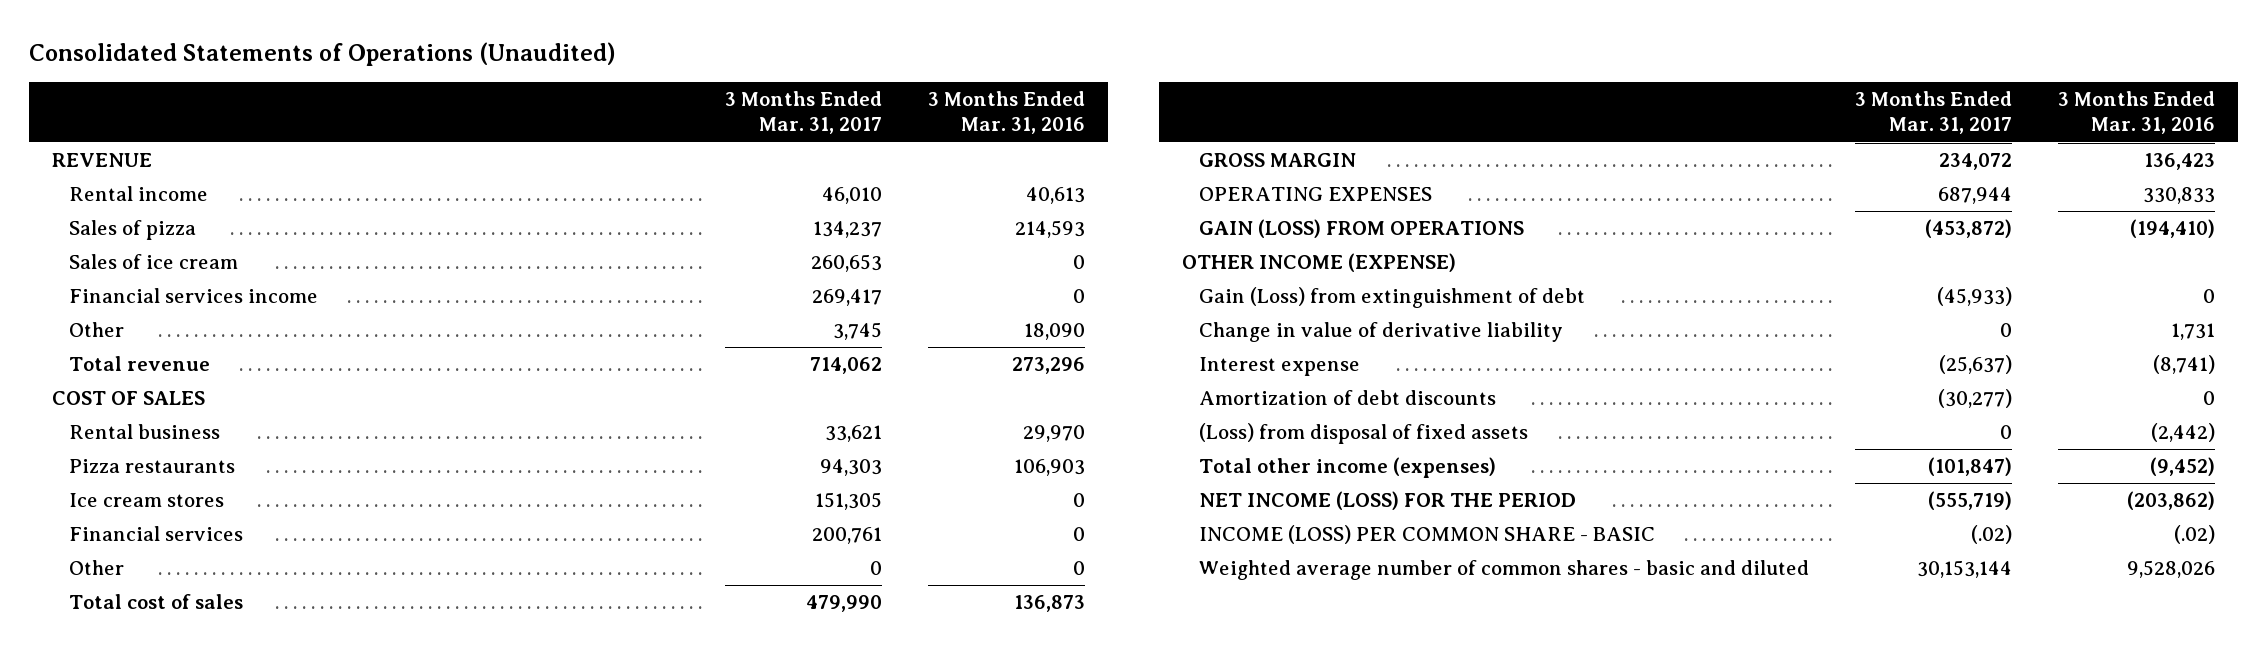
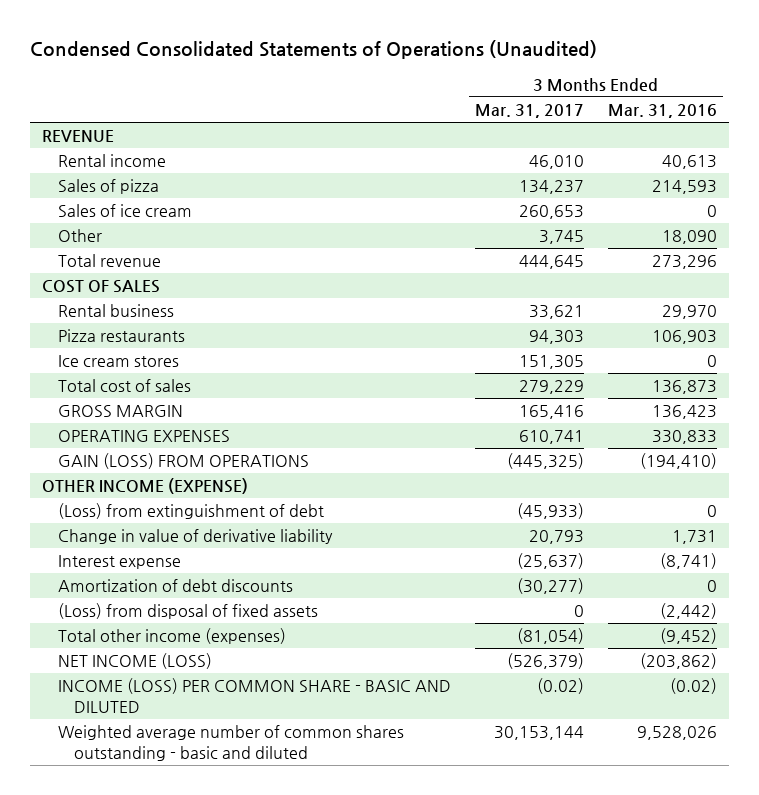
[29,42,617,67] Consolidated Statements of Operations (Unaudited) -> [30,40,598,60] Condensed Consolidated Statements of Operations (Unaudited)
[68,288,318,304] Financial services income -> none
[809,357,882,375] 714,062 -> [518,255,584,270] 444,645
[68,526,243,542] Financial services -> none
[68,560,124,576] Other -> none
[805,595,882,613] 479,990 -> [518,380,584,395] 279,229
[1939,153,2013,171] 234,072 -> [518,405,584,420] 165,416
[1938,187,2013,205] 687,944 -> [518,430,584,445] 610,741
[1925,219,2013,239] (453,872) -> [506,453,584,470] (445,325)
[1199,287,1586,309] Gain (Loss) from extinguishment of debt -> [57,503,324,520] (Loss) from extinguishment of debt
[2000,323,2013,338] 0 -> [528,530,584,545] 20,793
[1928,457,2013,477] (101,847) -> [516,628,584,645] (81,054)
[1199,491,1577,511] NET INCOME (LOSS) FOR THE PERIOD -> [57,653,212,670] NET INCOME (LOSS)
[1928,491,2013,511] (555,719) -> [506,653,584,670] (526,379)
[1199,525,1656,545] INCOME (LOSS) PER COMMON SHARE - BASIC -> [57,678,451,713] INCOME (LOSS) PER COMMON SHARE - BASIC AND DILUTED
[1971,525,2013,545] (.02) -> [536,678,584,695] (0.02)
[2174,525,2216,545] (.02) -> [669,678,717,695] (0.02)
[1199,560,1810,581] Weighted average number of common shares - basic and diluted -> [57,725,404,761] Weighted average number of common shares outstanding - basic and diluted

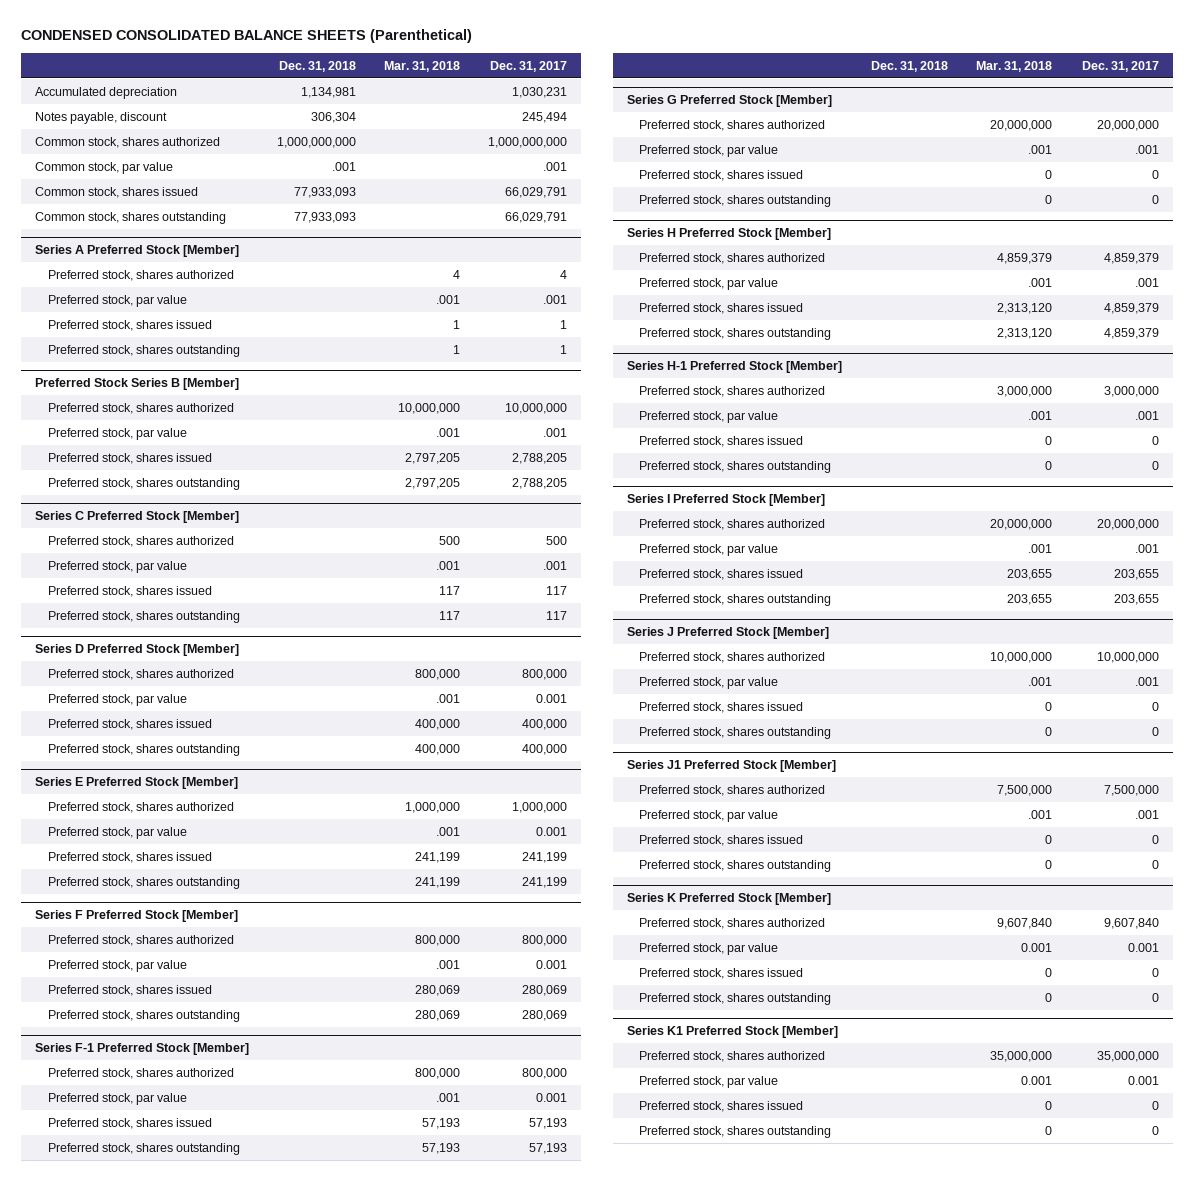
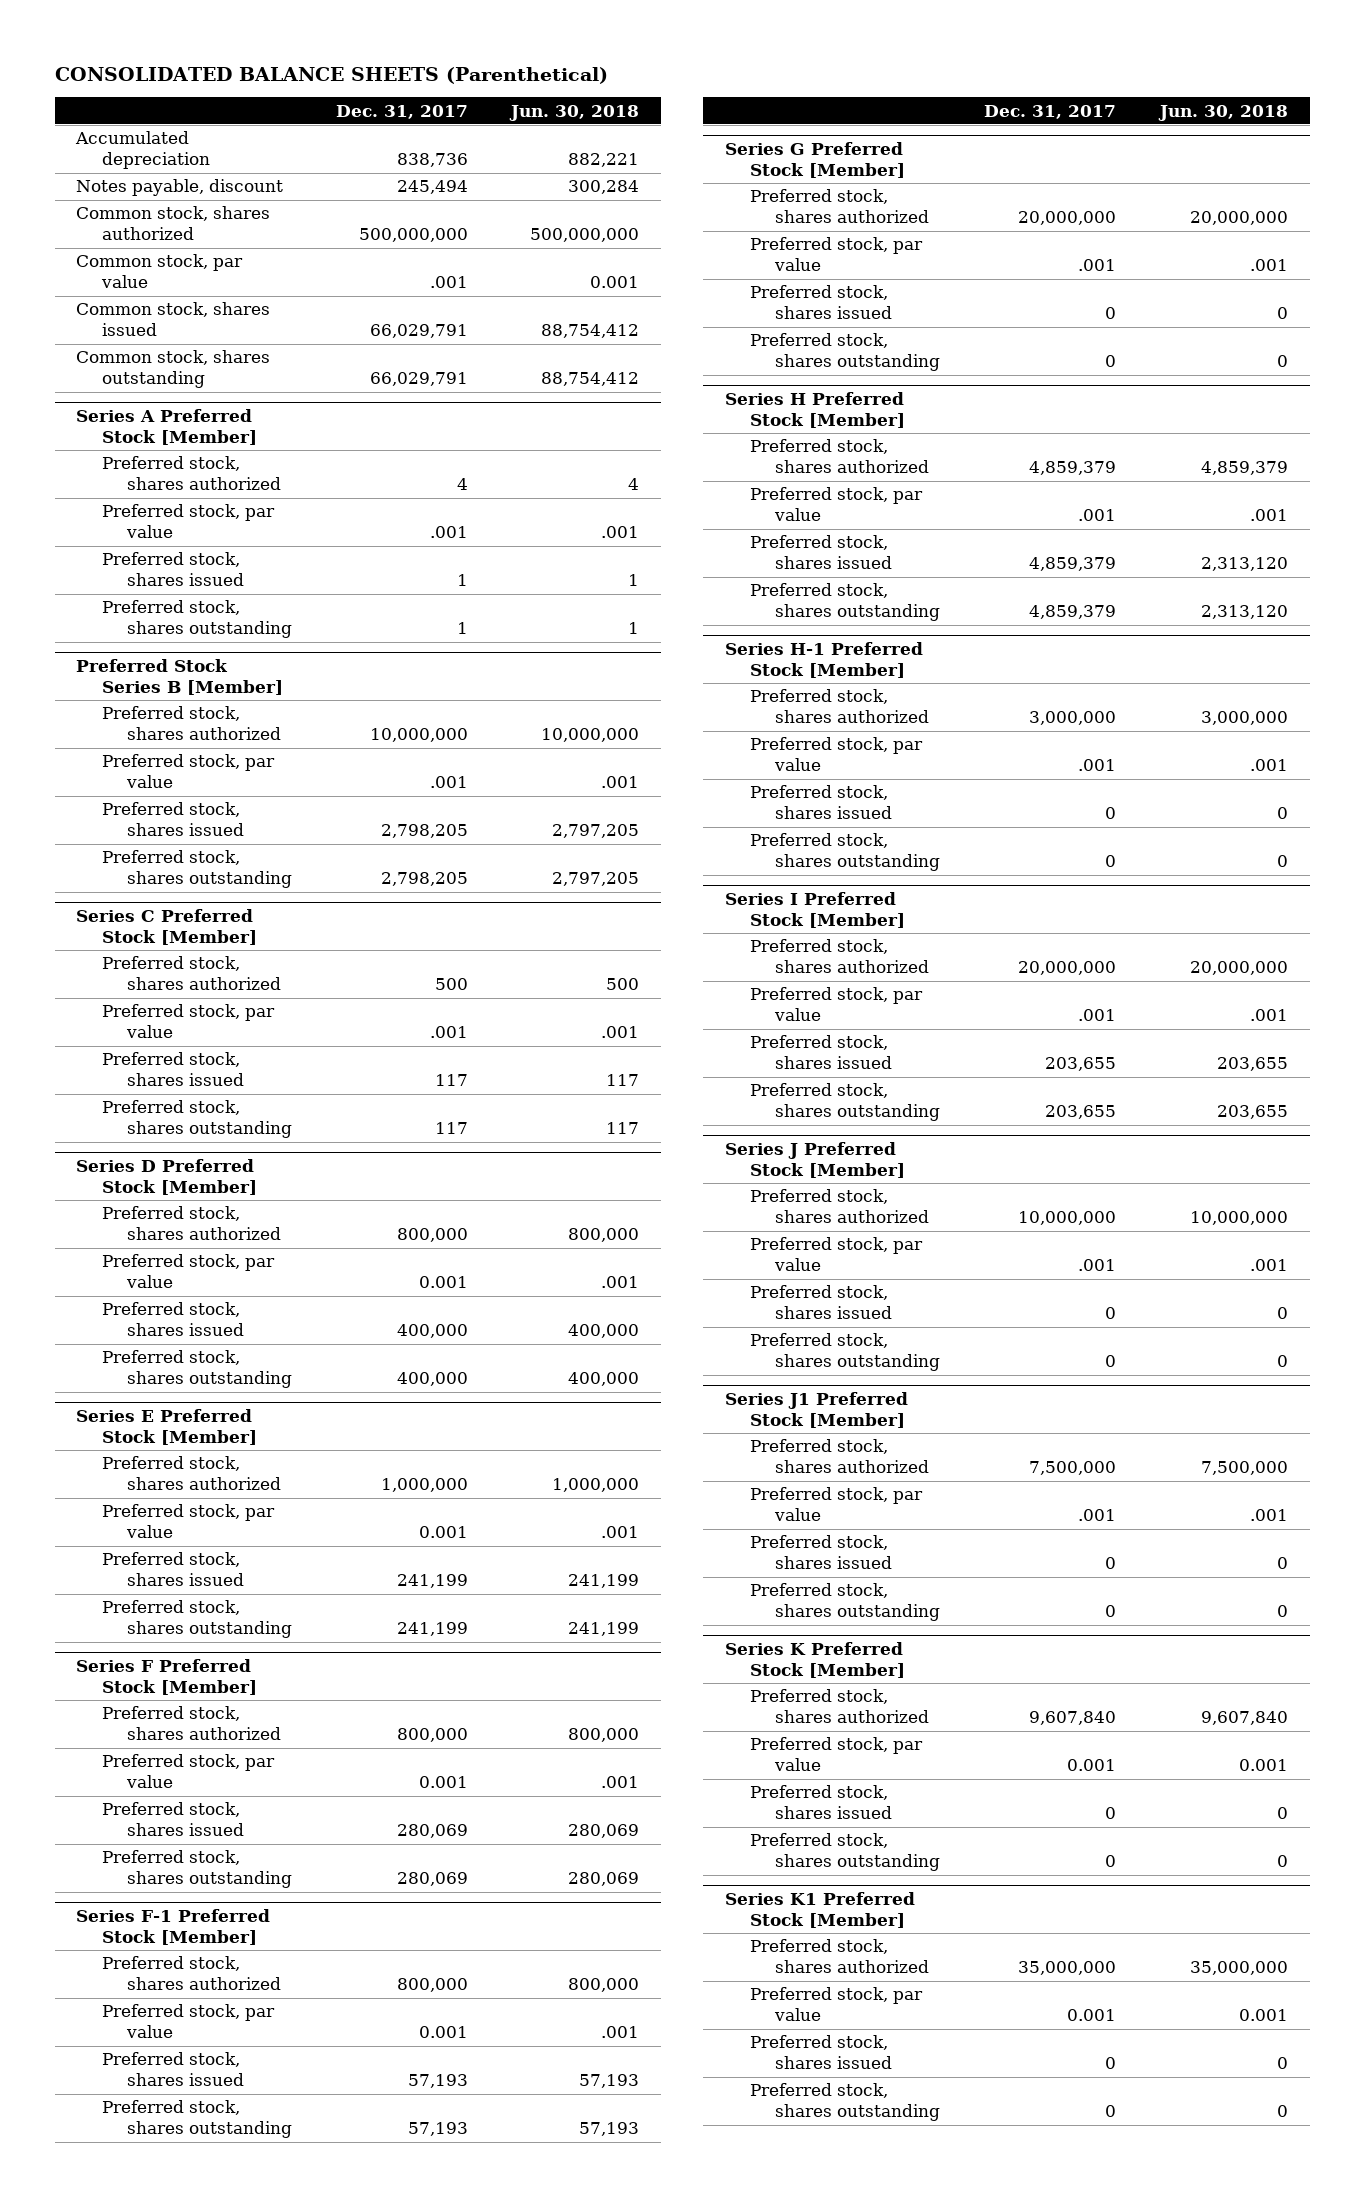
[20,29,472,44] CONDENSED CONSOLIDATED BALANCE SHEETS (Parenthetical) -> [54,66,608,84] CONSOLIDATED BALANCE SHEETS (Parenthetical)
[279,60,357,72] Dec. 31, 2018 -> none
[384,60,461,72] Mar. 31, 2018 -> none
none -> [509,104,640,121] Jun. 30, 2018
[512,86,568,98] 1,030,231 -> [396,153,468,168] 838,736
[488,136,568,148] 1,000,000,000 -> [358,228,468,243] 500,000,000
[512,452,568,464] 2,788,205 -> [380,824,468,839] 2,798,205
[512,477,568,489] 2,788,205 -> [380,872,468,887] 2,798,205

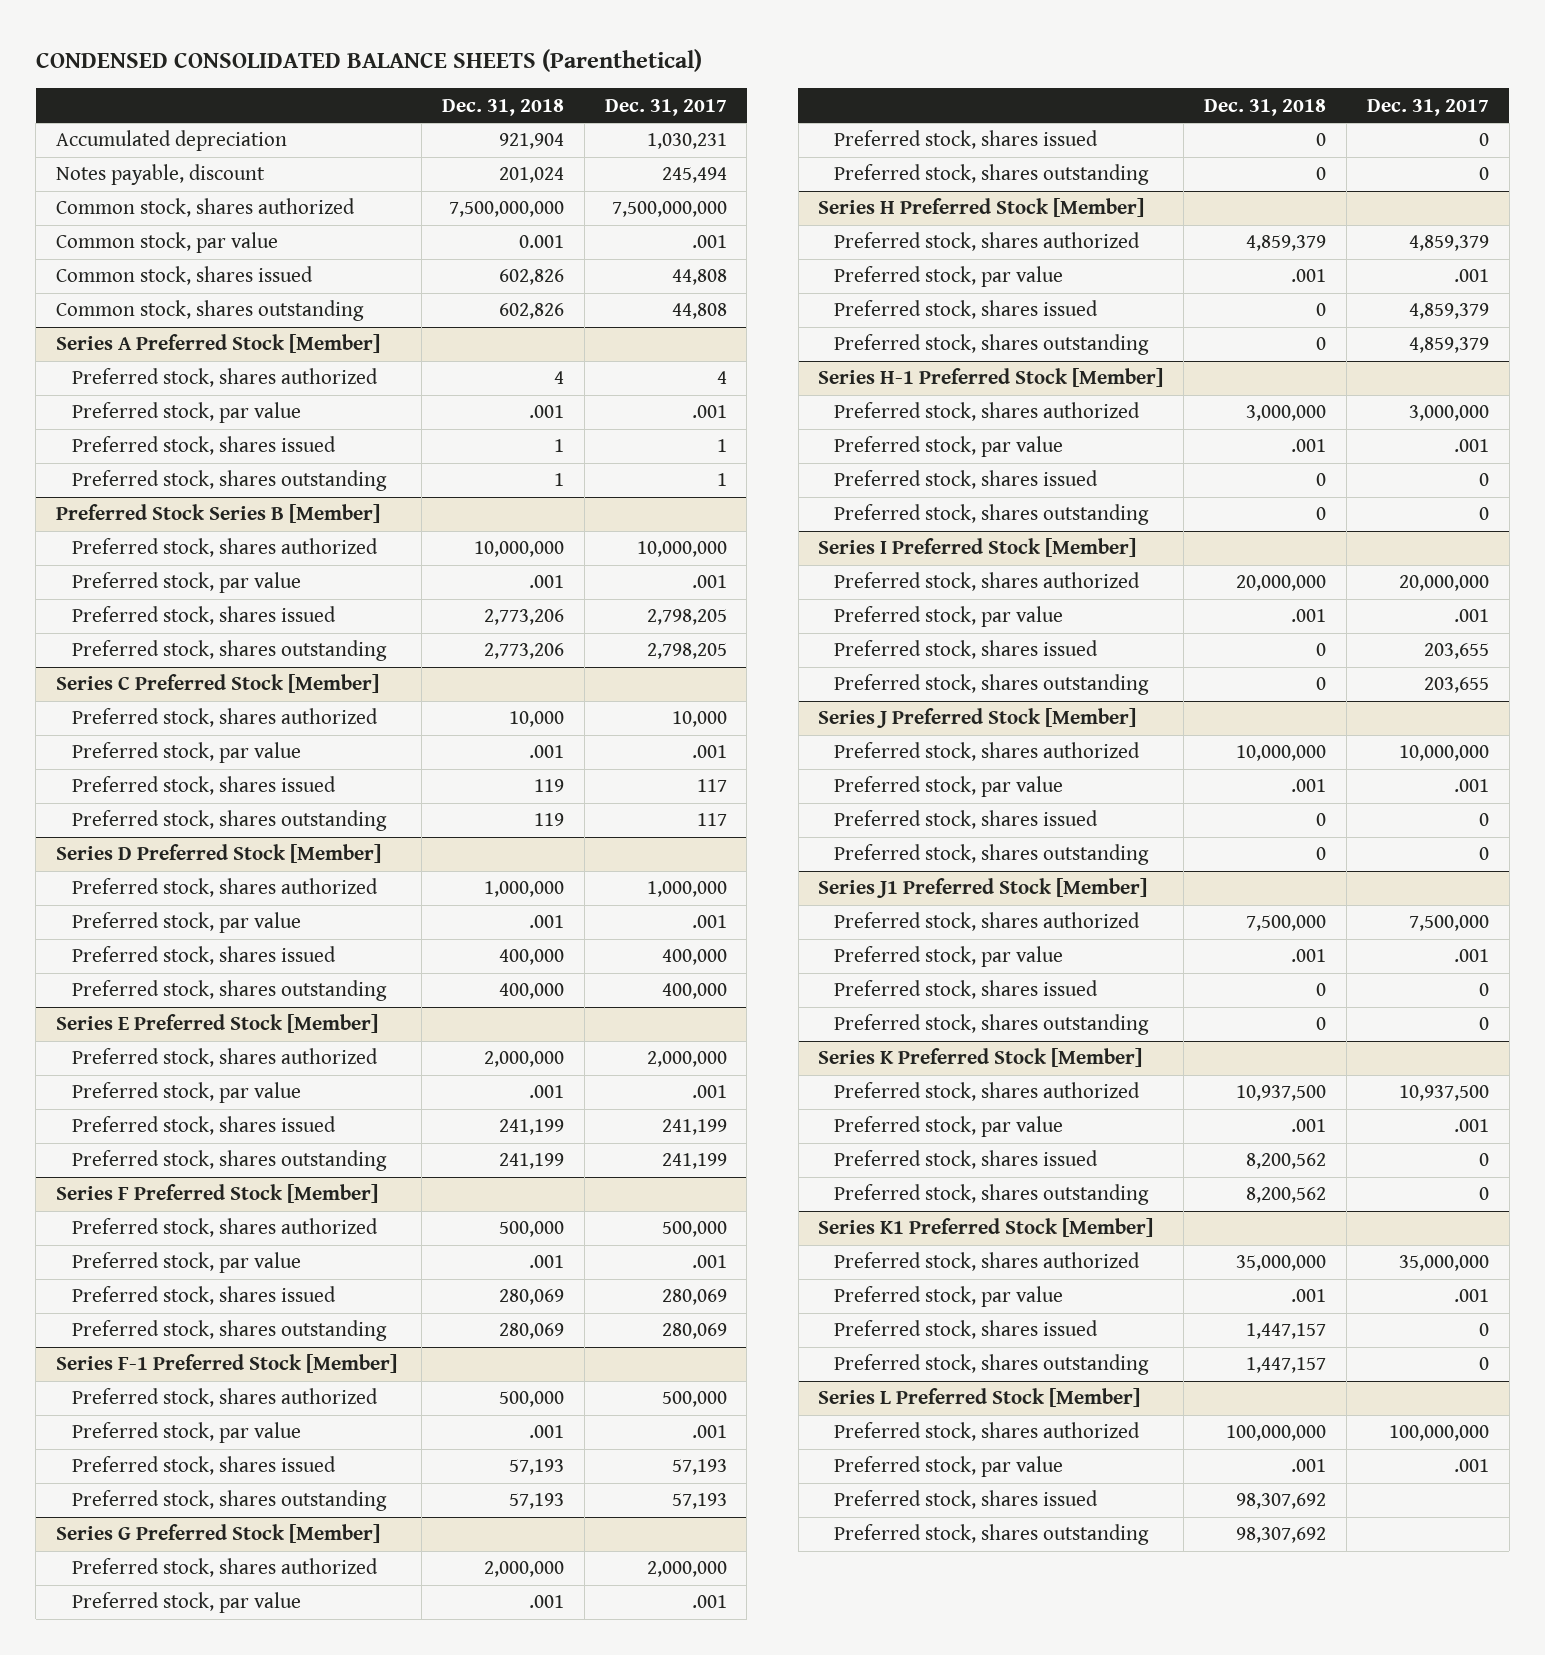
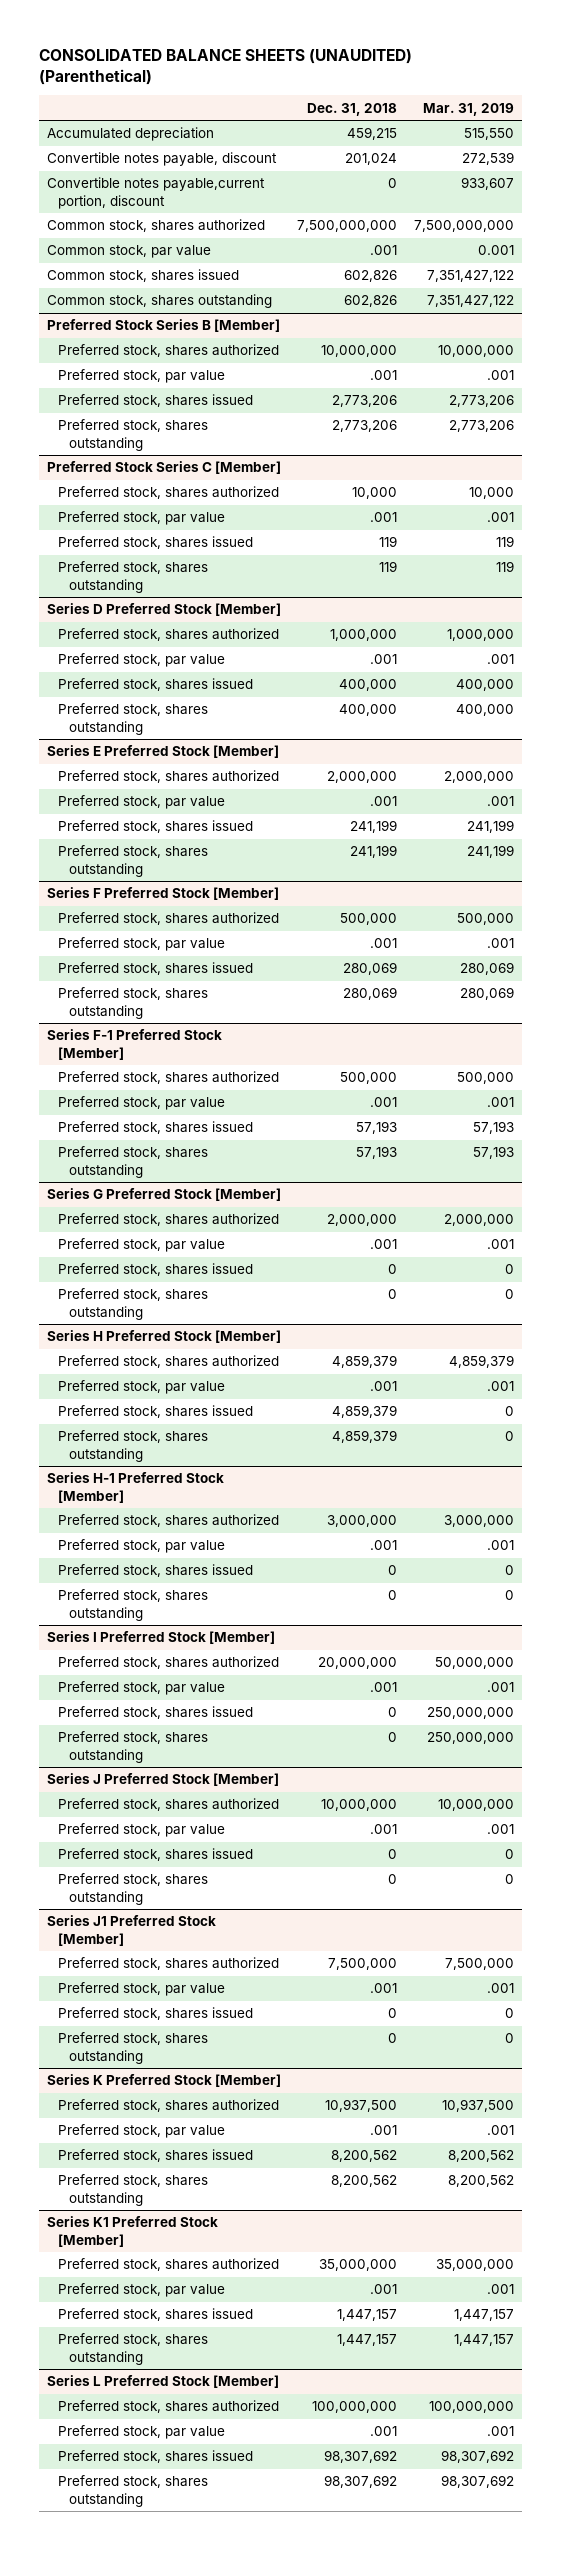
[35,48,702,72] CONDENSED CONSOLIDATED BALANCE SHEETS (Parenthetical) -> [39,48,413,85] CONSOLIDATED BALANCE SHEETS (UNAUDITED) (Parenthetical)
[604,98,727,116] Dec. 31, 2017 -> none
none -> [422,102,514,116] Mar. 31, 2019
[498,133,564,150] 921,904 -> [347,127,398,141] 459,215
[56,164,266,186] Notes payable, discount -> [47,152,278,167] Convertible notes payable, discount
none -> [47,177,266,209] Convertible notes payable,current portion, discount
[518,235,564,249] 0.001 -> [370,245,398,256] .001
[56,334,381,354] Series A Preferred Stock [Member] -> none
[72,368,379,388] Preferred stock, shares authorized -> none
[72,402,302,424] Preferred stock, par value -> none
[72,436,337,456] Preferred stock, shares issued -> none
[72,470,388,492] Preferred stock, shares outstanding -> none
[56,674,380,694] Series C Preferred Stock [Member] -> [47,461,282,475] Preferred Stock Series C [Member]
[1316,303,1327,317] 0 -> [332,1405,398,1419] 4,859,379
[1316,337,1327,351] 0 -> [332,1430,398,1444] 4,859,379

